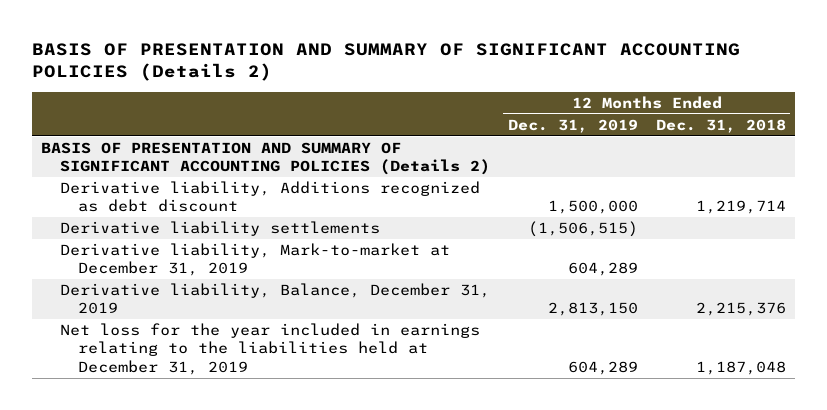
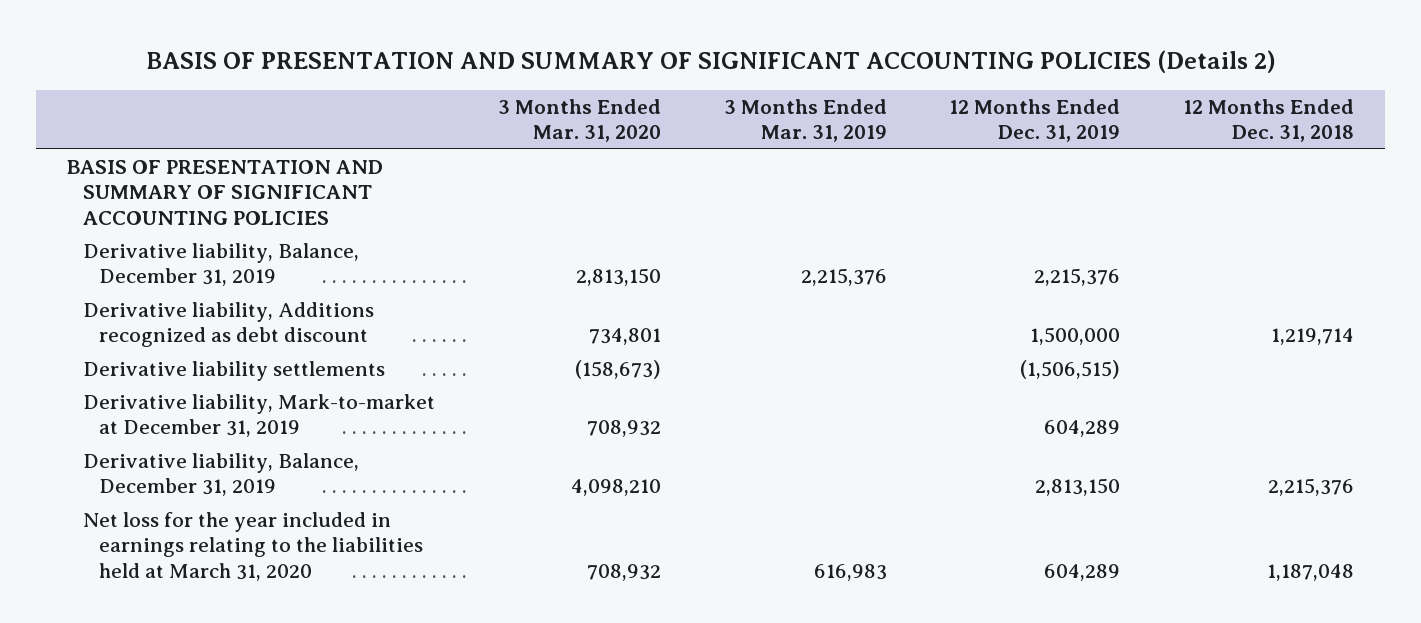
none -> [497,98,661,143] 3 Months Ended Mar. 31, 2020
none -> [723,98,887,143] 3 Months Ended Mar. 31, 2019
[41,142,490,176] BASIS OF PRESENTATION AND SUMMARY OF SIGNIFICANT ACCOUNTING POLICIES (Details 2) -> [67,159,384,225] BASIS OF PRESENTATION AND SUMMARY OF SIGNIFICANT ACCOUNTING POLICIES
none -> [83,242,360,287] Derivative liability, Balance, December 31, 2019
[59,323,480,375] Net loss for the year included in earnings relating to the liabilities held at December 31, 2019 -> [83,511,424,581] Net loss for the year included in earnings relating to the liabilities held at March 31, 2020

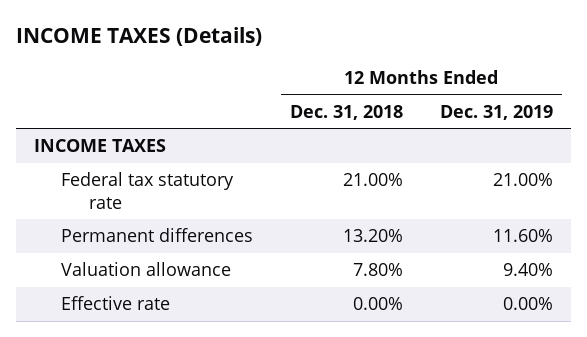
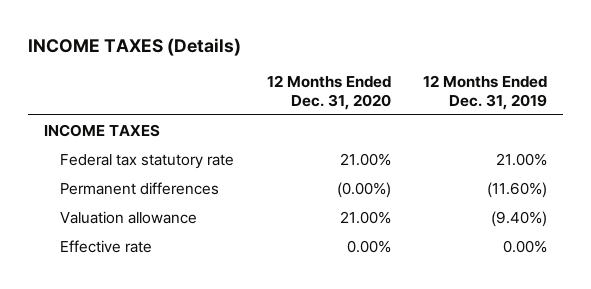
[290,104,404,120] Dec. 31, 2018 -> none
none -> [266,74,391,110] 12 Months Ended Dec. 31, 2020
[492,229,553,243] 11.60% -> [487,181,548,198] (11.60%)
[502,263,553,277] 9.40% -> [491,210,548,227] (9.40%)

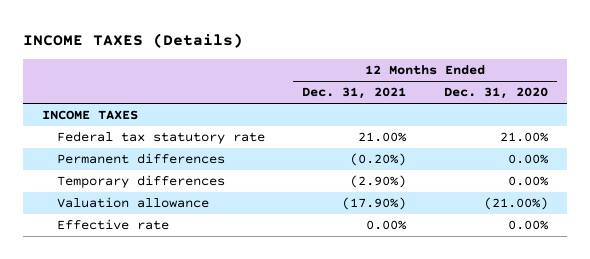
[423,74,548,110] 12 Months Ended Dec. 31, 2019 -> none
none -> [302,87,407,100] Dec. 31, 2021
[336,181,391,198] (0.00%) -> [507,154,549,165] 0.00%
none -> [56,175,225,189] Temporary differences
[339,210,391,224] 21.00% -> [483,197,548,211] (21.00%)

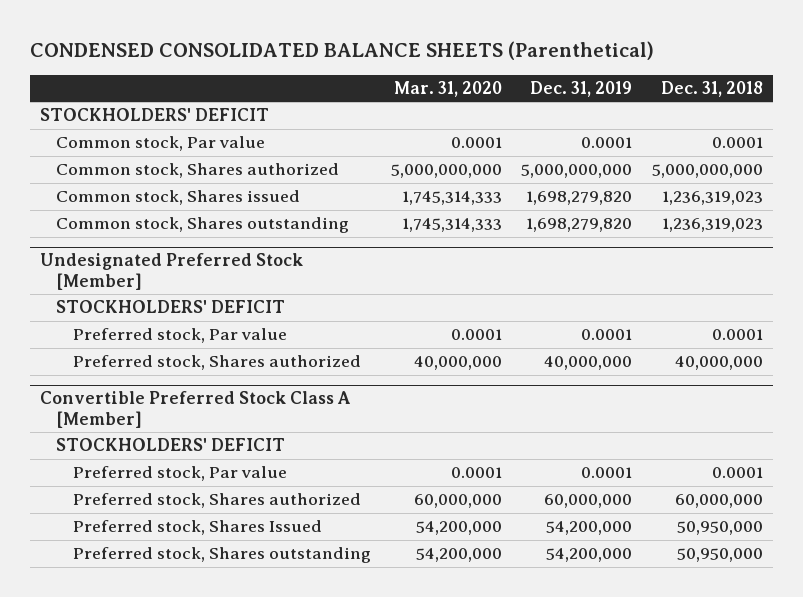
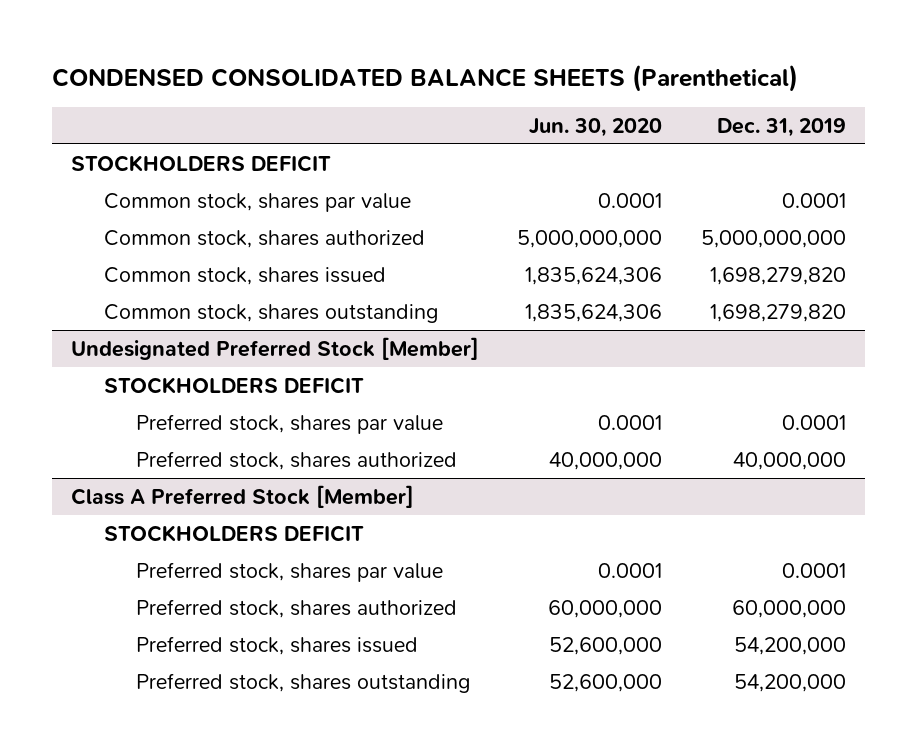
[393,80,502,97] Mar. 31, 2020 -> none
[660,80,763,97] Dec. 31, 2018 -> none
none -> [529,117,663,137] Jun. 30, 2020
[39,108,269,122] STOCKHOLDERS' DEFICIT -> [71,154,332,172] STOCKHOLDERS DEFICIT
[56,136,266,152] Common stock, Par value -> [103,192,411,212] Common stock, shares par value
[56,163,340,179] Common stock, Shares authorized -> [103,229,425,248] Common stock, shares authorized
[56,190,301,206] Common stock, Shares issued -> [103,266,386,285] Common stock, shares issued
[56,217,350,234] Common stock, Shares outstanding -> [103,303,438,323] Common stock, shares outstanding
[56,300,286,314] STOCKHOLDERS' DEFICIT -> [103,376,364,394] STOCKHOLDERS DEFICIT
[72,328,287,344] Preferred stock, Par value -> [136,413,444,434] Preferred stock, shares par value
[72,355,361,371] Preferred stock, Shares authorized -> [136,450,458,470] Preferred stock, shares authorized
[39,391,351,428] Convertible Preferred Stock Class A [Member] -> [71,484,415,508] Class A Preferred Stock [Member]
[56,438,286,452] STOCKHOLDERS' DEFICIT -> [103,524,364,542] STOCKHOLDERS DEFICIT
[72,466,287,482] Preferred stock, Par value -> [136,561,444,582] Preferred stock, shares par value
[72,493,361,509] Preferred stock, Shares authorized -> [136,598,458,618] Preferred stock, shares authorized
[72,520,322,536] Preferred stock, Shares Issued -> [136,635,419,655] Preferred stock, shares issued
[72,547,371,564] Preferred stock, Shares outstanding -> [136,672,471,693] Preferred stock, shares outstanding

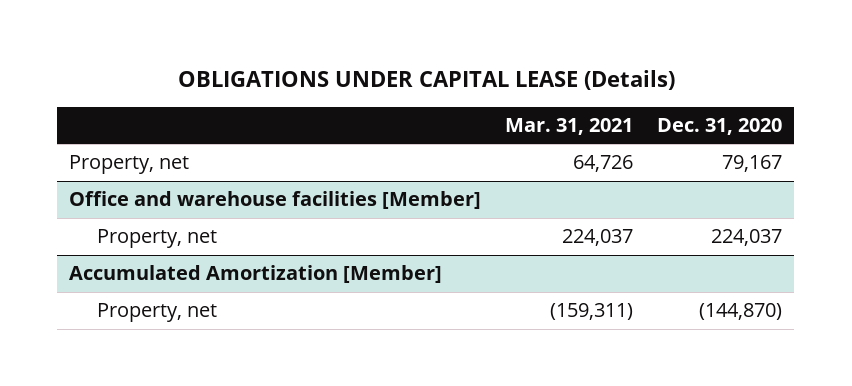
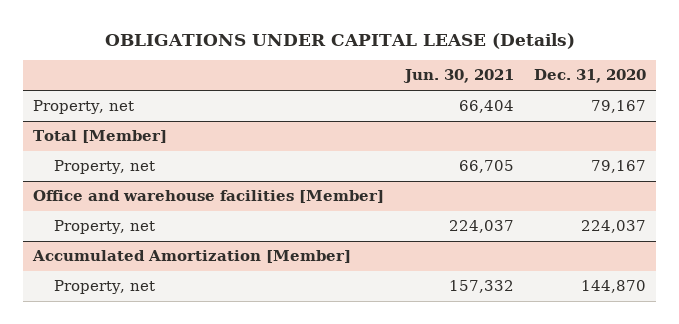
[505,117,634,135] Mar. 31, 2021 -> none
none -> [402,69,514,84] Jun. 30, 2021
none -> [33,130,168,144] Total [Member]
none -> [53,160,155,175] Property, net
[699,303,783,321] (144,870) -> [580,280,646,294] 144,870

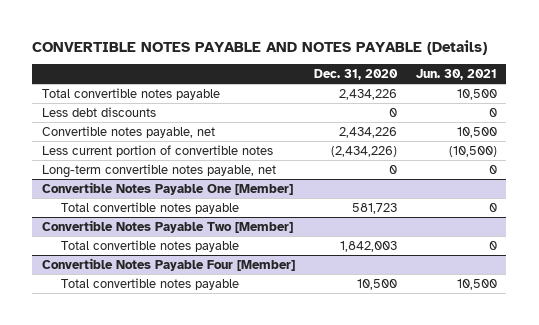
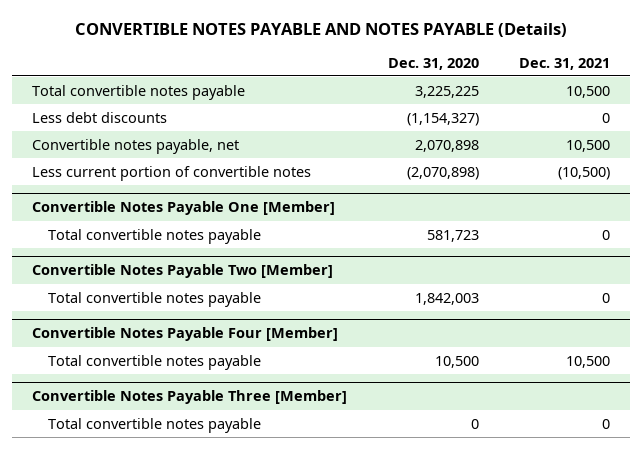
[415,68,497,80] Jun. 30, 2021 -> none
none -> [518,57,610,70] Dec. 31, 2021
[41,163,276,178] Long-term convertible notes payable, net -> none
[338,88,397,100] 2,434,226 -> [414,85,479,98] 3,225,225
[388,107,397,117] 0 -> [406,112,479,126] (1,154,327)
[338,126,397,138] 2,434,226 -> [414,139,479,152] 2,070,898
[330,145,397,157] (2,434,226) -> [406,166,479,180] (2,070,898)
none -> [32,390,348,405] Convertible Notes Payable Three [Member]
none -> [48,417,262,433] Total convertible notes payable

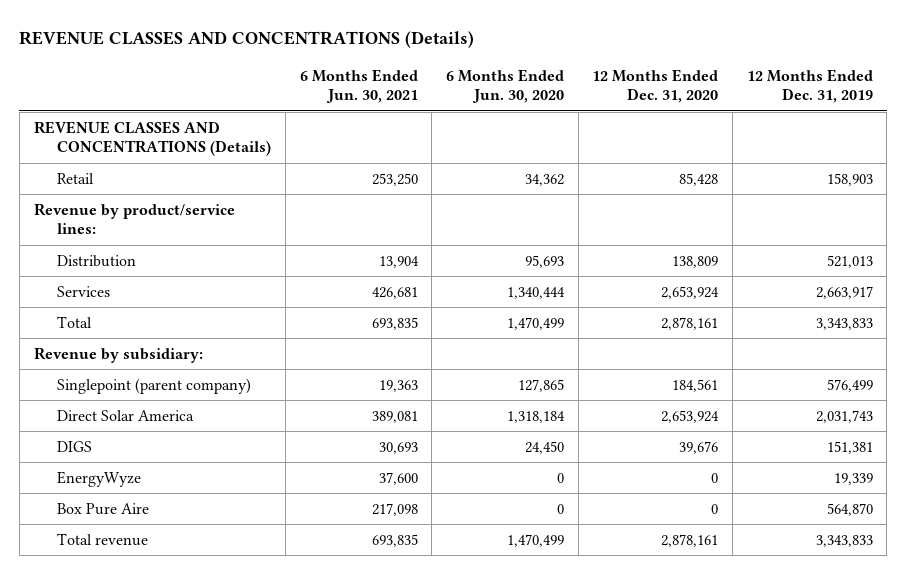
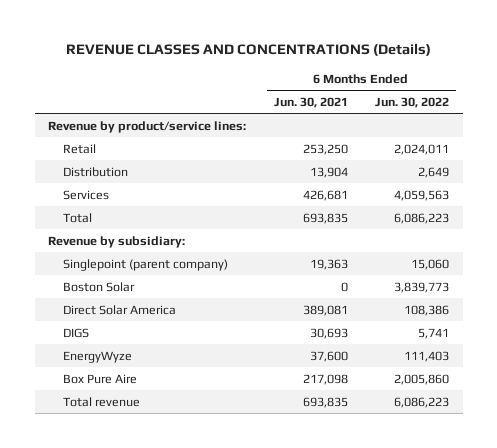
[445,68,564,103] 6 Months Ended Jun. 30, 2020 -> none
[592,68,719,103] 12 Months Ended Dec. 31, 2020 -> none
[746,68,873,103] 12 Months Ended Dec. 31, 2019 -> none
none -> [375,96,450,108] Jun. 30, 2022
[33,120,272,157] REVENUE CLASSES AND CONCENTRATIONS (Details) -> none
[57,172,95,184] Retail -> [62,143,96,154] Retail
none -> [62,281,135,292] Boston Solar

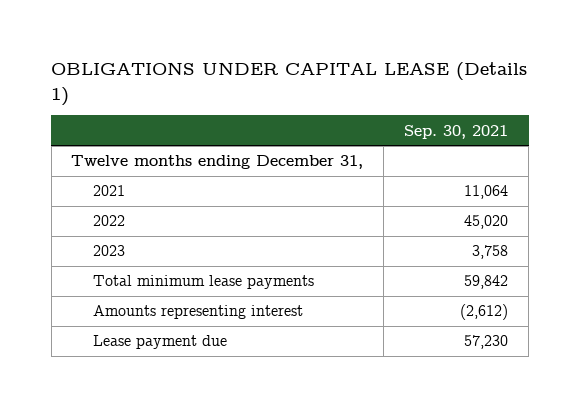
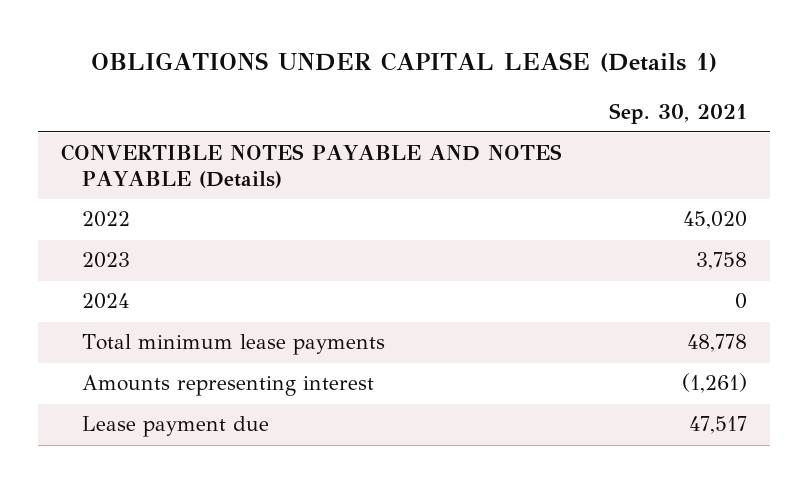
[71,155,364,170] Twelve months ending December 31, -> none
[93,185,126,197] 2021 -> none
none -> [61,144,563,188] CONVERTIBLE NOTES PAYABLE AND NOTES PAYABLE (Details)
none -> [81,293,129,310] 2024
[464,275,509,290] 59,842 -> [687,334,748,353] 48,778
[460,304,509,321] (2,612) -> [682,373,748,394] (1,261)
[464,335,509,350] 57,230 -> [689,416,748,435] 47,517

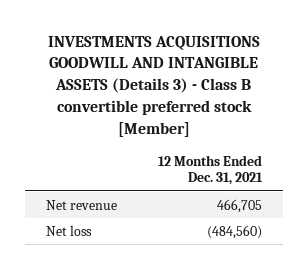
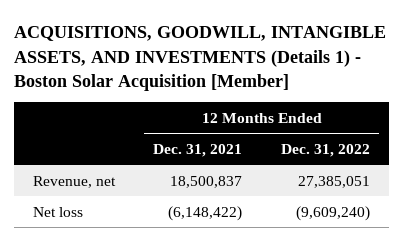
[47,35,260,137] INVESTMENTS ACQUISITIONS GOODWILL AND INTANGIBLE ASSETS (Details 3) - Class B convertible preferred stock [Member] -> [14,26,387,91] ACQUISITIONS, GOODWILL, INTANGIBLE ASSETS, AND INVESTMENTS (Details 1) - Boston Solar Acquisition [Member]
none -> [280,143,370,157] Dec. 31, 2022
[45,199,117,210] Net revenue -> [33,175,117,188] Revenue, net
[217,198,263,213] 466,705 -> [170,175,243,188] 18,500,837
[207,224,263,239] (484,560) -> [168,205,243,221] (6,148,422)

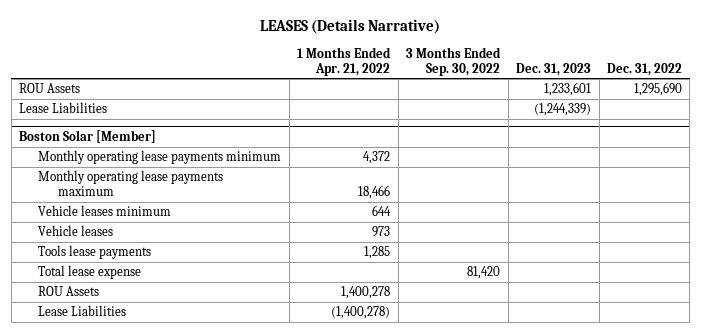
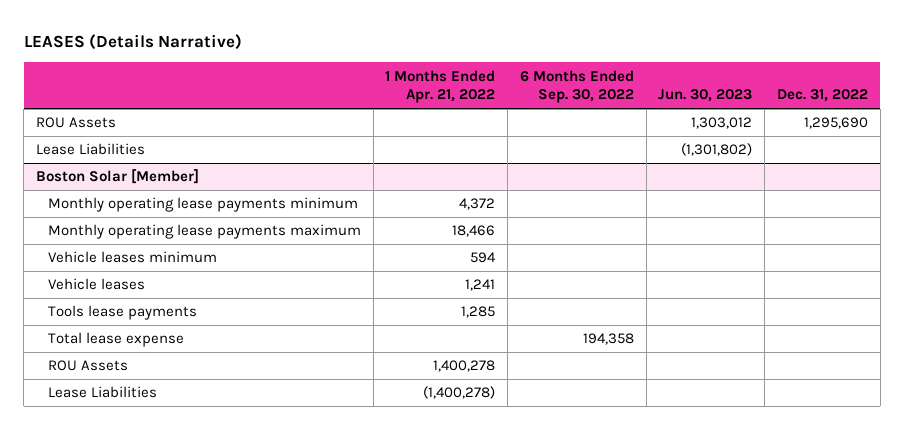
[406,46,502,76] 3 Months Ended Sep. 30, 2022 -> none
[516,62,592,76] Dec. 31, 2023 -> none
none -> [519,69,634,104] 6 Months Ended Sep. 30, 2022
none -> [658,89,753,103] Jun. 30, 2023
[372,205,392,217] 644 -> [470,252,497,264] 594
[372,226,391,238] 973 -> [465,279,496,292] 1,241

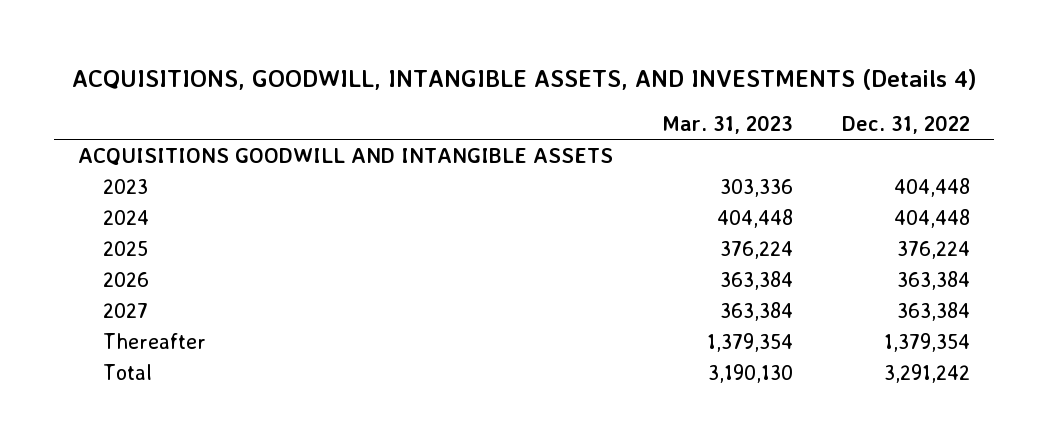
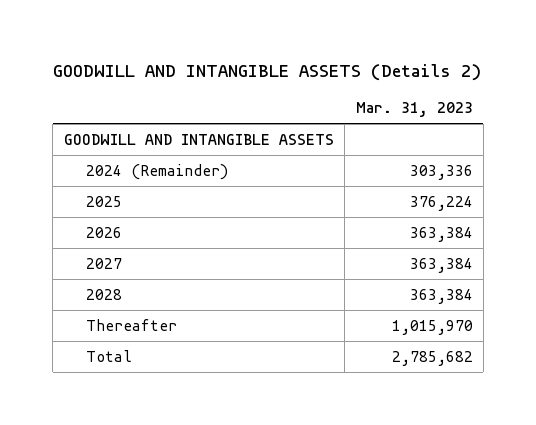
[71,68,977,90] ACQUISITIONS, GOODWILL, INTANGIBLE ASSETS, AND INVESTMENTS (Details 4) -> [52,63,481,81] GOODWILL AND INTANGIBLE ASSETS (Details 2)
[841,114,970,134] Dec. 31, 2022 -> none
[102,209,149,225] 2024 -> none
[77,147,613,166] ACQUISITIONS GOODWILL AND INTANGIBLE ASSETS -> [63,133,334,145] GOODWILL AND INTANGIBLE ASSETS
[102,178,148,194] 2023 -> [85,163,228,180] 2024 (Remainder)
none -> [85,288,122,300] 2028
[706,332,793,352] 1,379,354 -> [391,319,473,335] 1,015,970
[707,363,793,383] 3,190,130 -> [391,350,473,366] 2,785,682

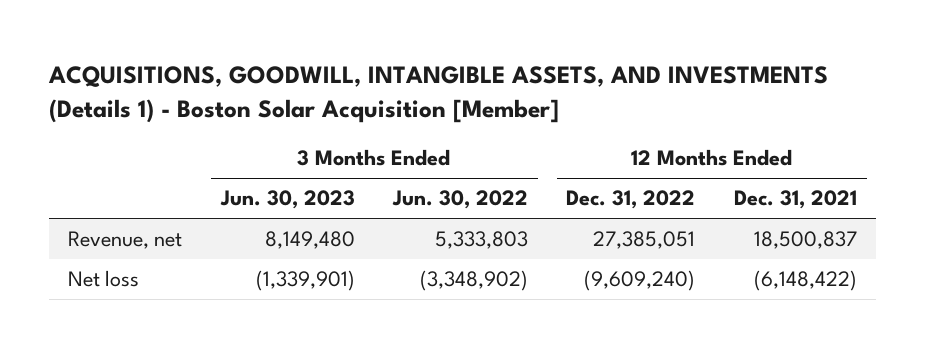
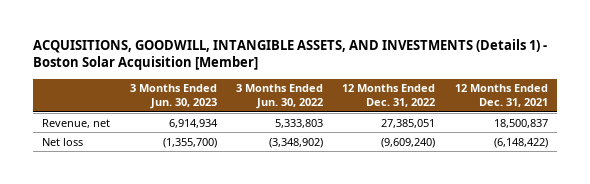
[264,231,355,250] 8,149,480 -> [168,118,218,128] 6,914,934
[255,270,355,292] (1,339,901) -> [162,137,217,148] (1,355,700)

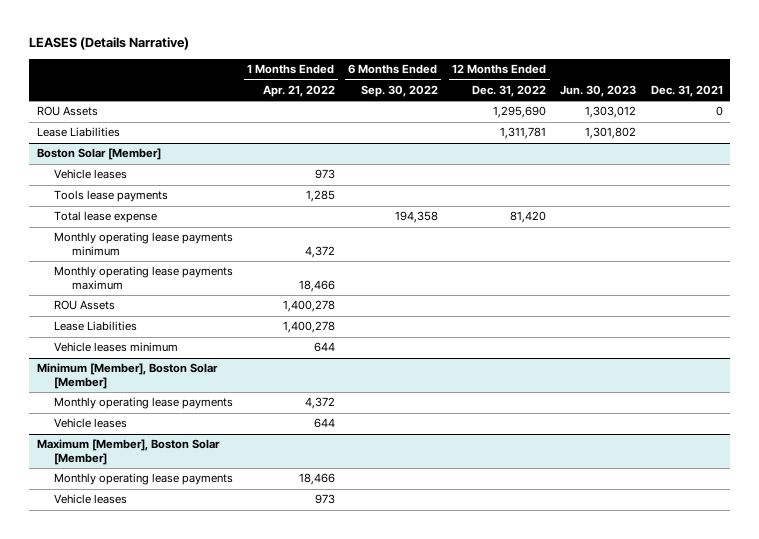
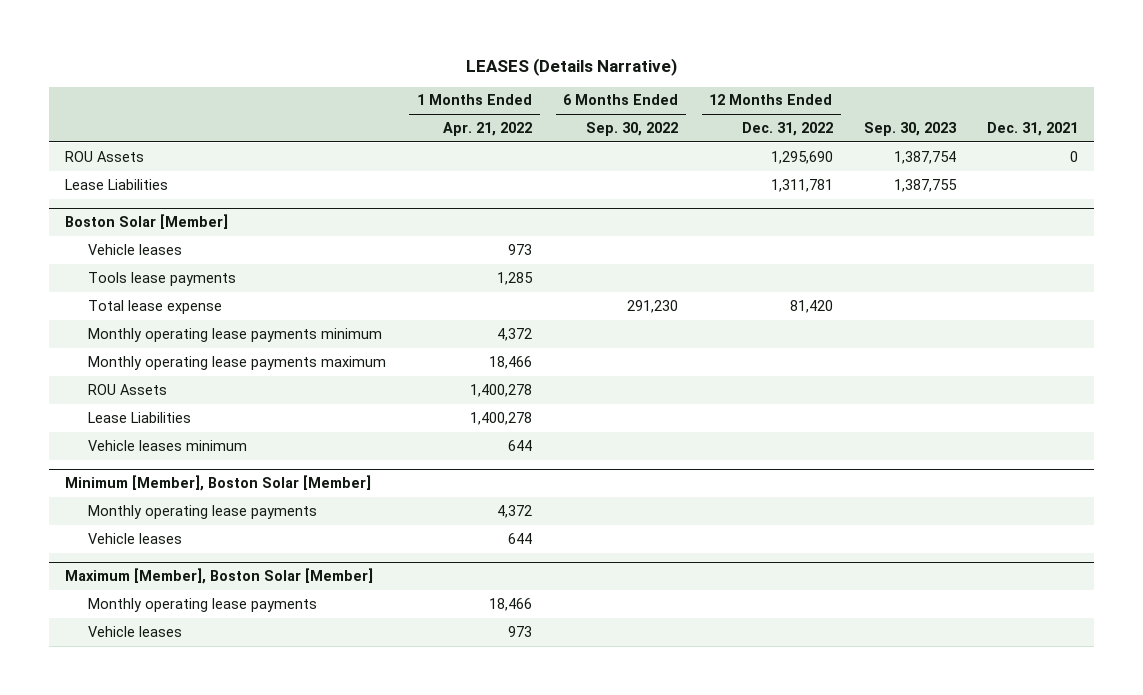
[560,84,637,97] Jun. 30, 2023 -> none
none -> [864,121,958,136] Sep. 30, 2023
[394,211,438,224] 194,358 -> [627,299,679,313] 291,230

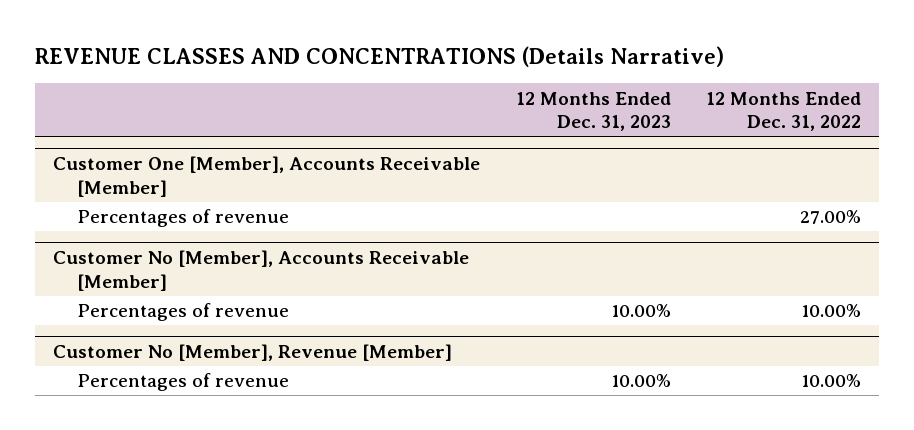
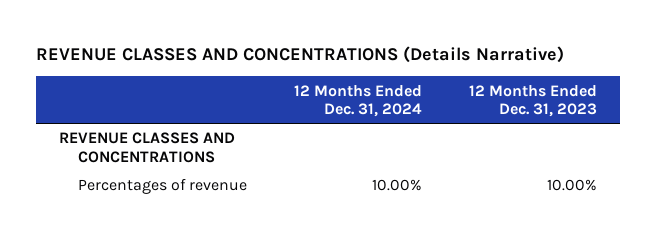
[706,91,862,132] 12 Months Ended Dec. 31, 2022 -> none
none -> [293,84,422,118] 12 Months Ended Dec. 31, 2024
[52,156,480,197] Customer One [Member], Accounts Receivable [Member] -> none
[77,209,290,228] Percentages of revenue -> none
[52,250,469,291] Customer No [Member], Accounts Receivable [Member] -> none
[77,303,290,322] Percentages of revenue -> none
[52,344,452,362] Customer No [Member], Revenue [Member] -> none
none -> [59,132,236,163] REVENUE CLASSES AND CONCENTRATIONS

